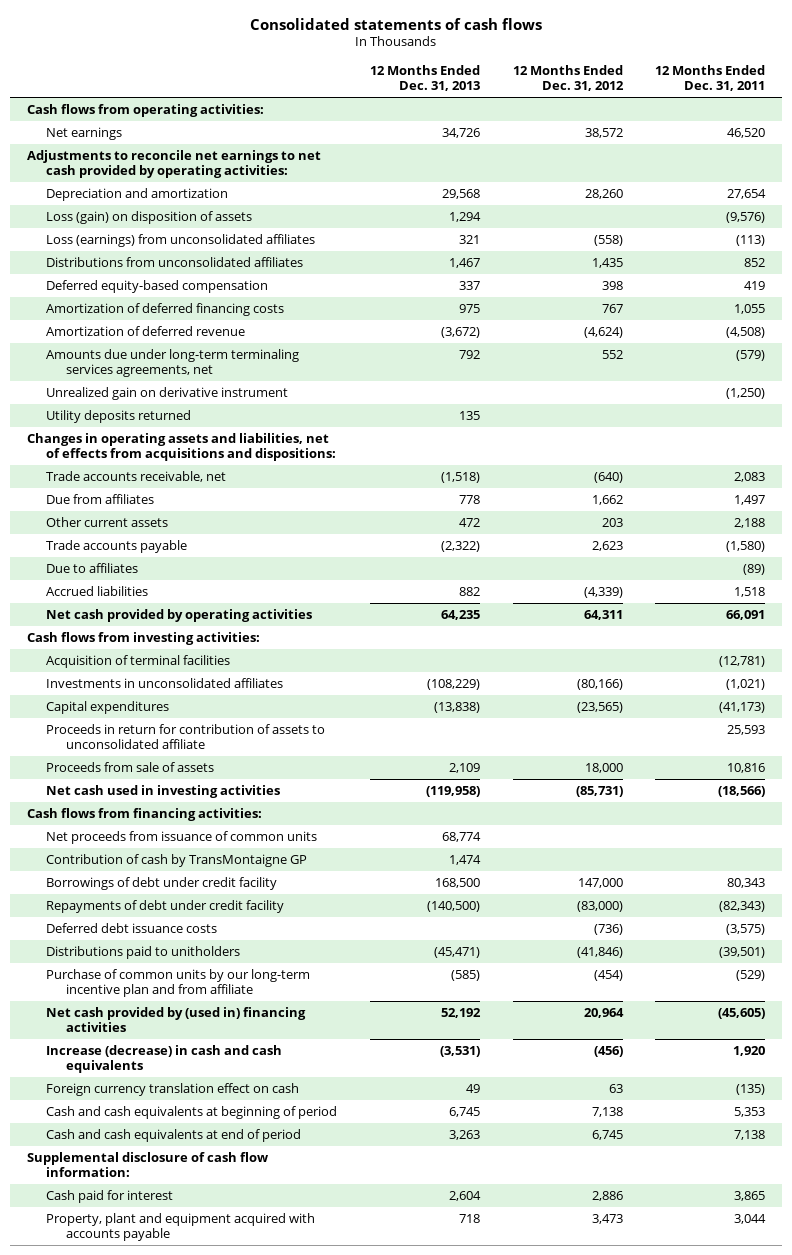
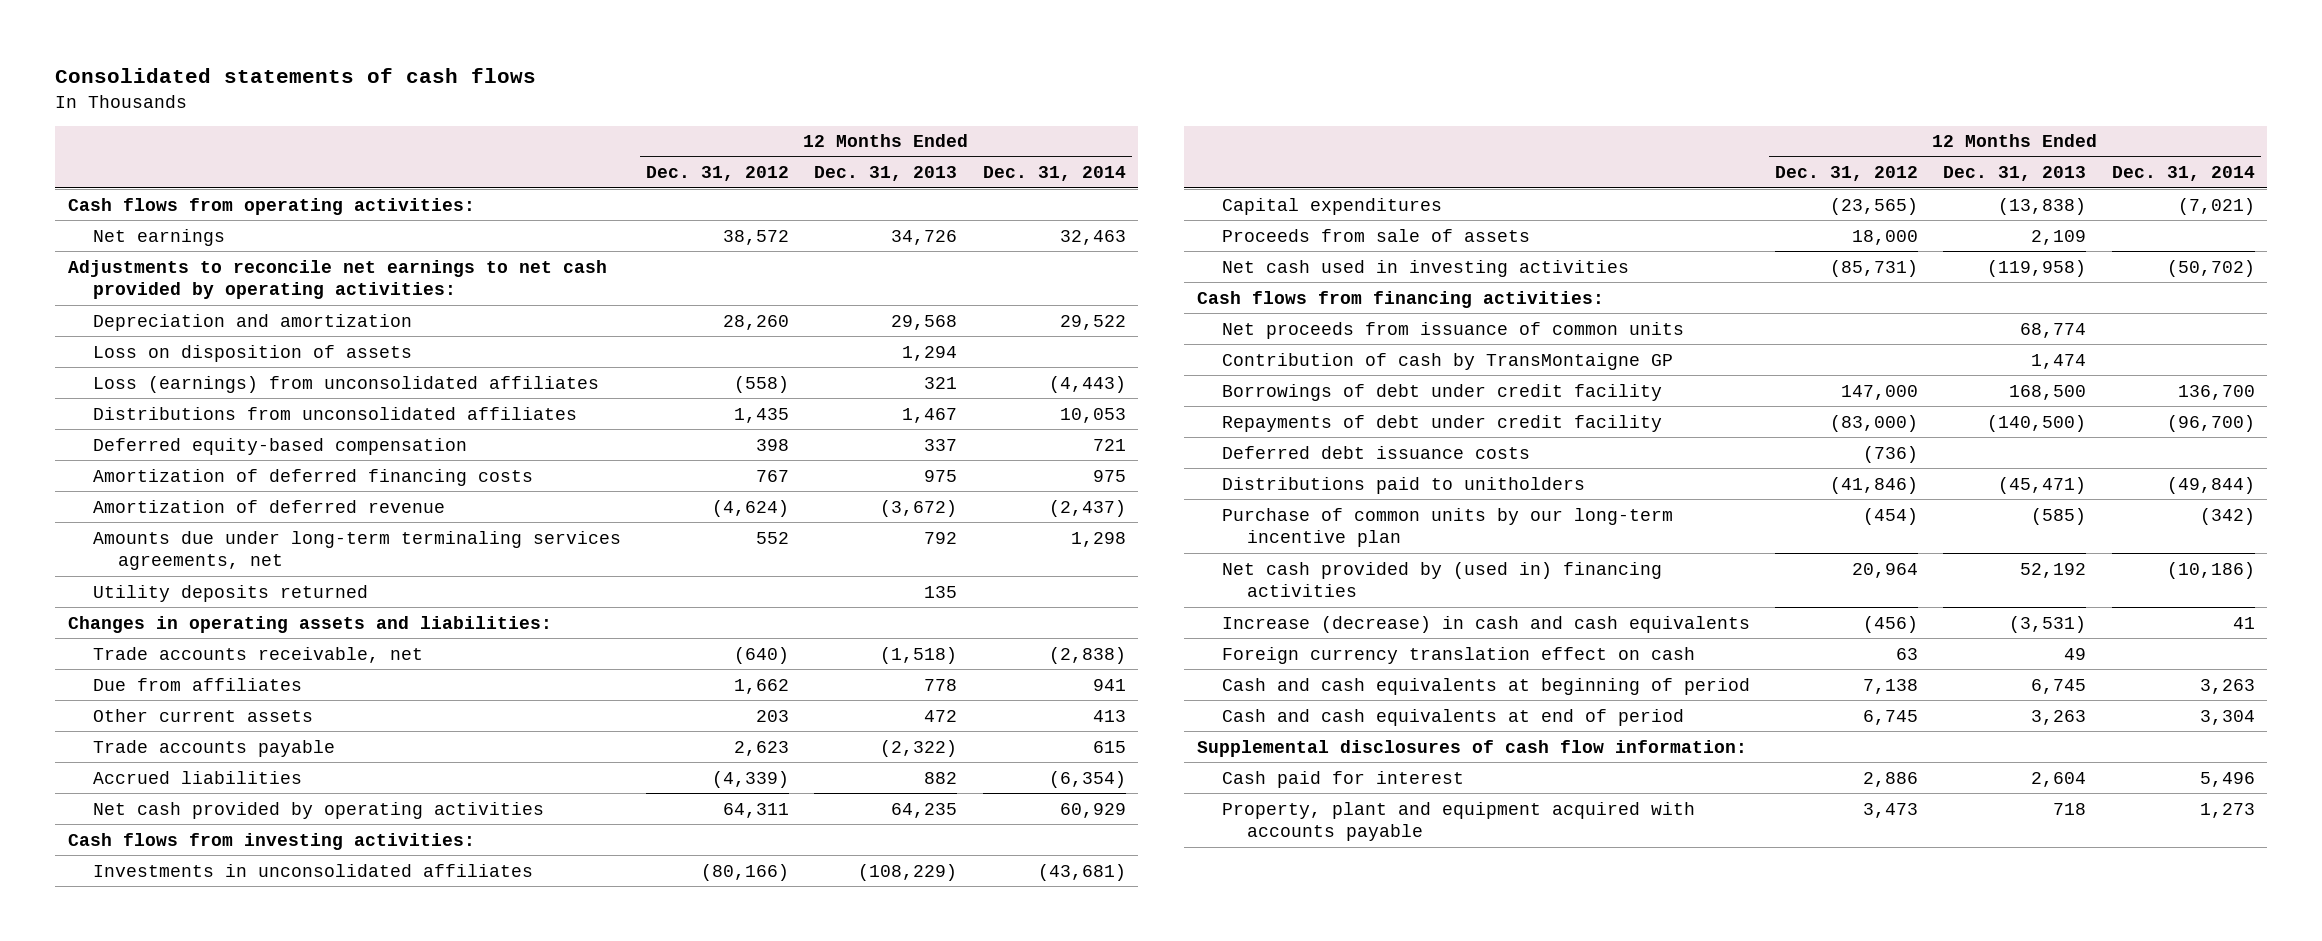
[655,64,766,91] 12 Months Ended Dec. 31, 2011 -> none
none -> [982,166,1126,182] Dec. 31, 2014
[46,210,253,224] Loss (gain) on disposition of assets -> [92,344,412,362] Loss on disposition of assets
[46,386,289,400] Unrealized gain on derivative instrument -> none
[26,432,337,461] Changes in operating assets and liabilities, net of effects from acquisitions and dispositions: -> [67,615,552,633] Changes in operating assets and liabilities:
[46,562,139,573] Due to affiliates -> none
[46,654,231,668] Acquisition of terminal facilities -> none
[46,723,326,749] Proceeds in return for contribution of assets to unconsolidated affiliate -> none
[46,968,311,997] Purchase of common units by our long-term incentive plan and from affiliate -> [1221,507,1673,548] Purchase of common units by our long-term incentive plan
[26,1151,268,1177] Supplemental disclosure of cash flow information: -> [1196,739,1747,757] Supplemental disclosures of cash flow information:

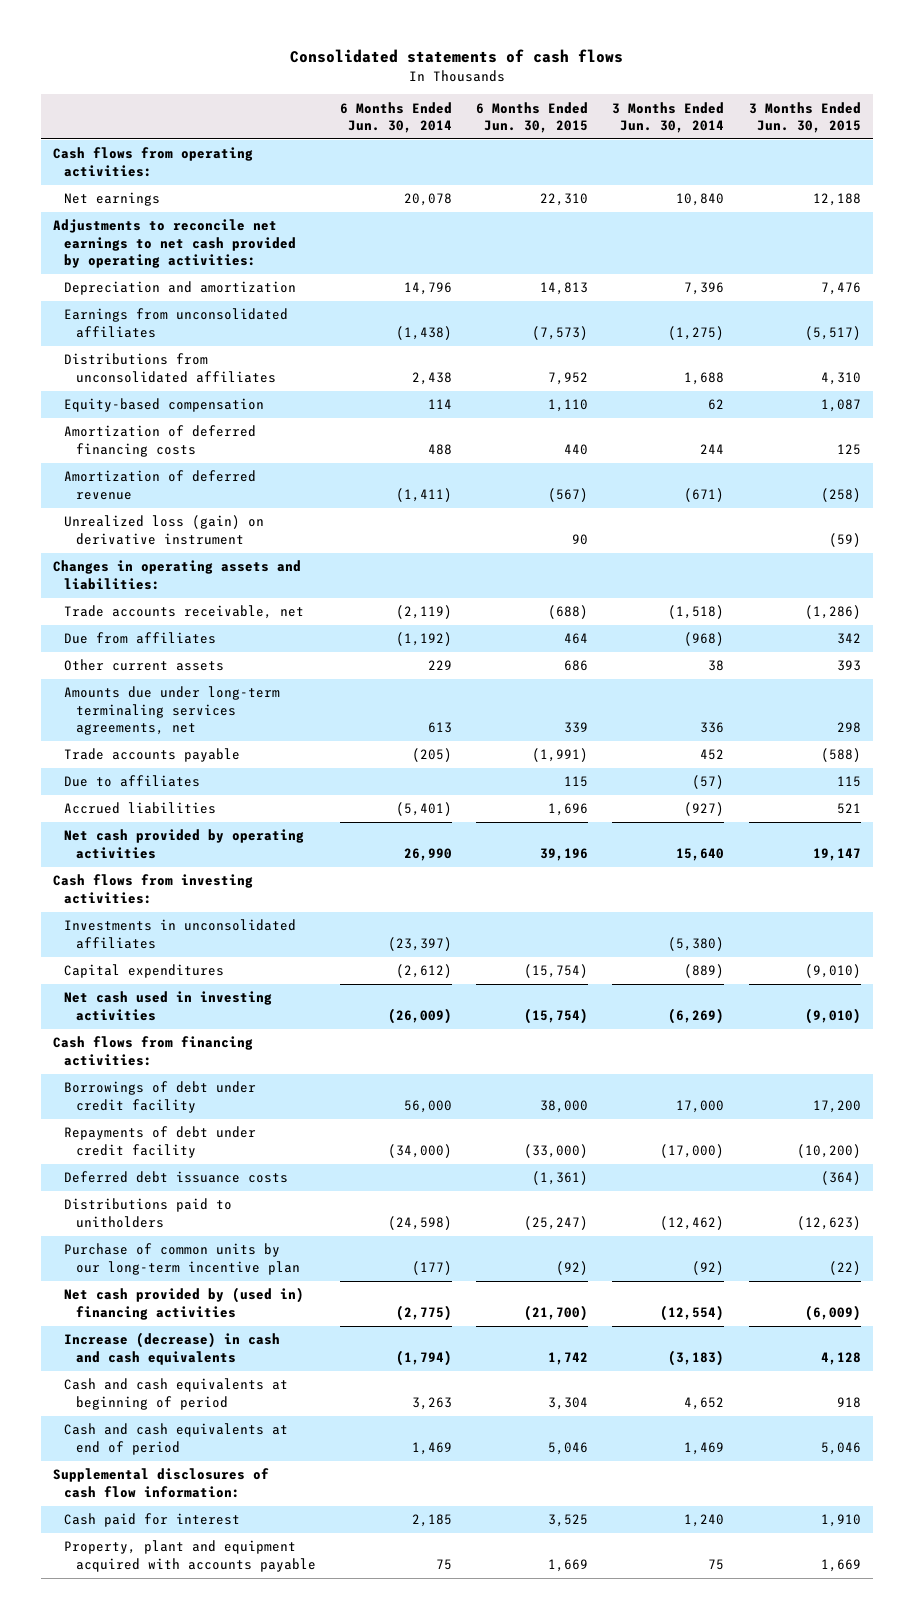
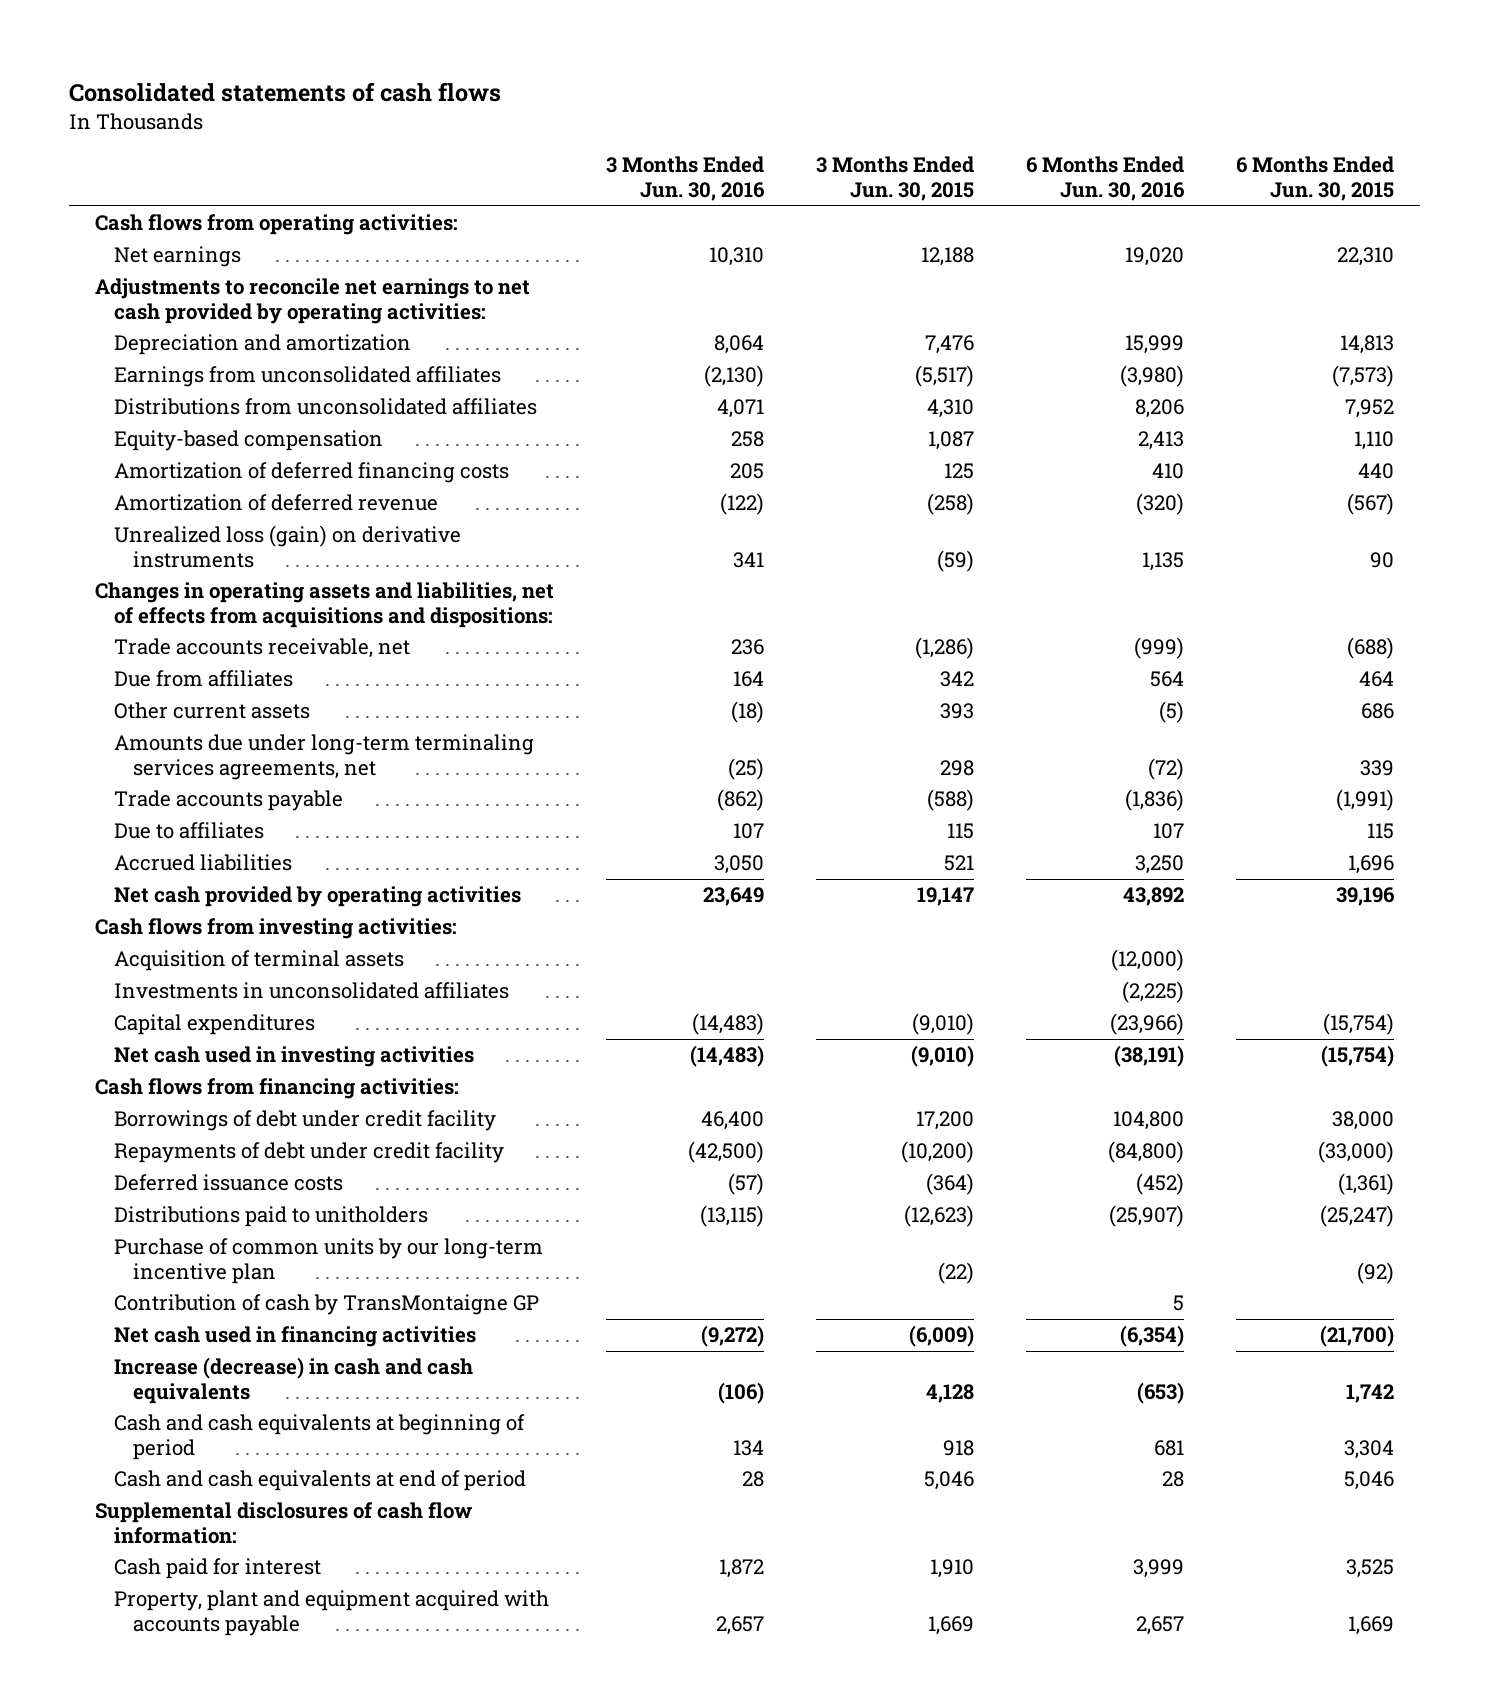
[339,101,452,134] 6 Months Ended Jun. 30, 2014 -> none
[612,101,725,134] 3 Months Ended Jun. 30, 2014 -> none
none -> [605,156,765,202] 3 Months Ended Jun. 30, 2016
none -> [1025,156,1185,202] 6 Months Ended Jun. 30, 2016
[64,515,265,545] Unrealized loss (gain) on derivative instrument -> [114,525,462,568] Unrealized loss (gain) on derivative instruments
[53,560,302,590] Changes in operating assets and liabilities: -> [95,582,555,628] Changes in operating assets and liabilities, net of effects from acquisitions and dispositions:
none -> [114,950,405,972] Acquisition of terminal assets
[64,1171,289,1184] Deferred debt issuance costs -> [114,1174,344,1192] Deferred issuance costs
none -> [114,1294,540,1316] Contribution of cash by TransMontaigne GP
[64,1287,305,1320] Net cash provided by (used in) financing activities -> [114,1326,477,1348] Net cash used in financing activities

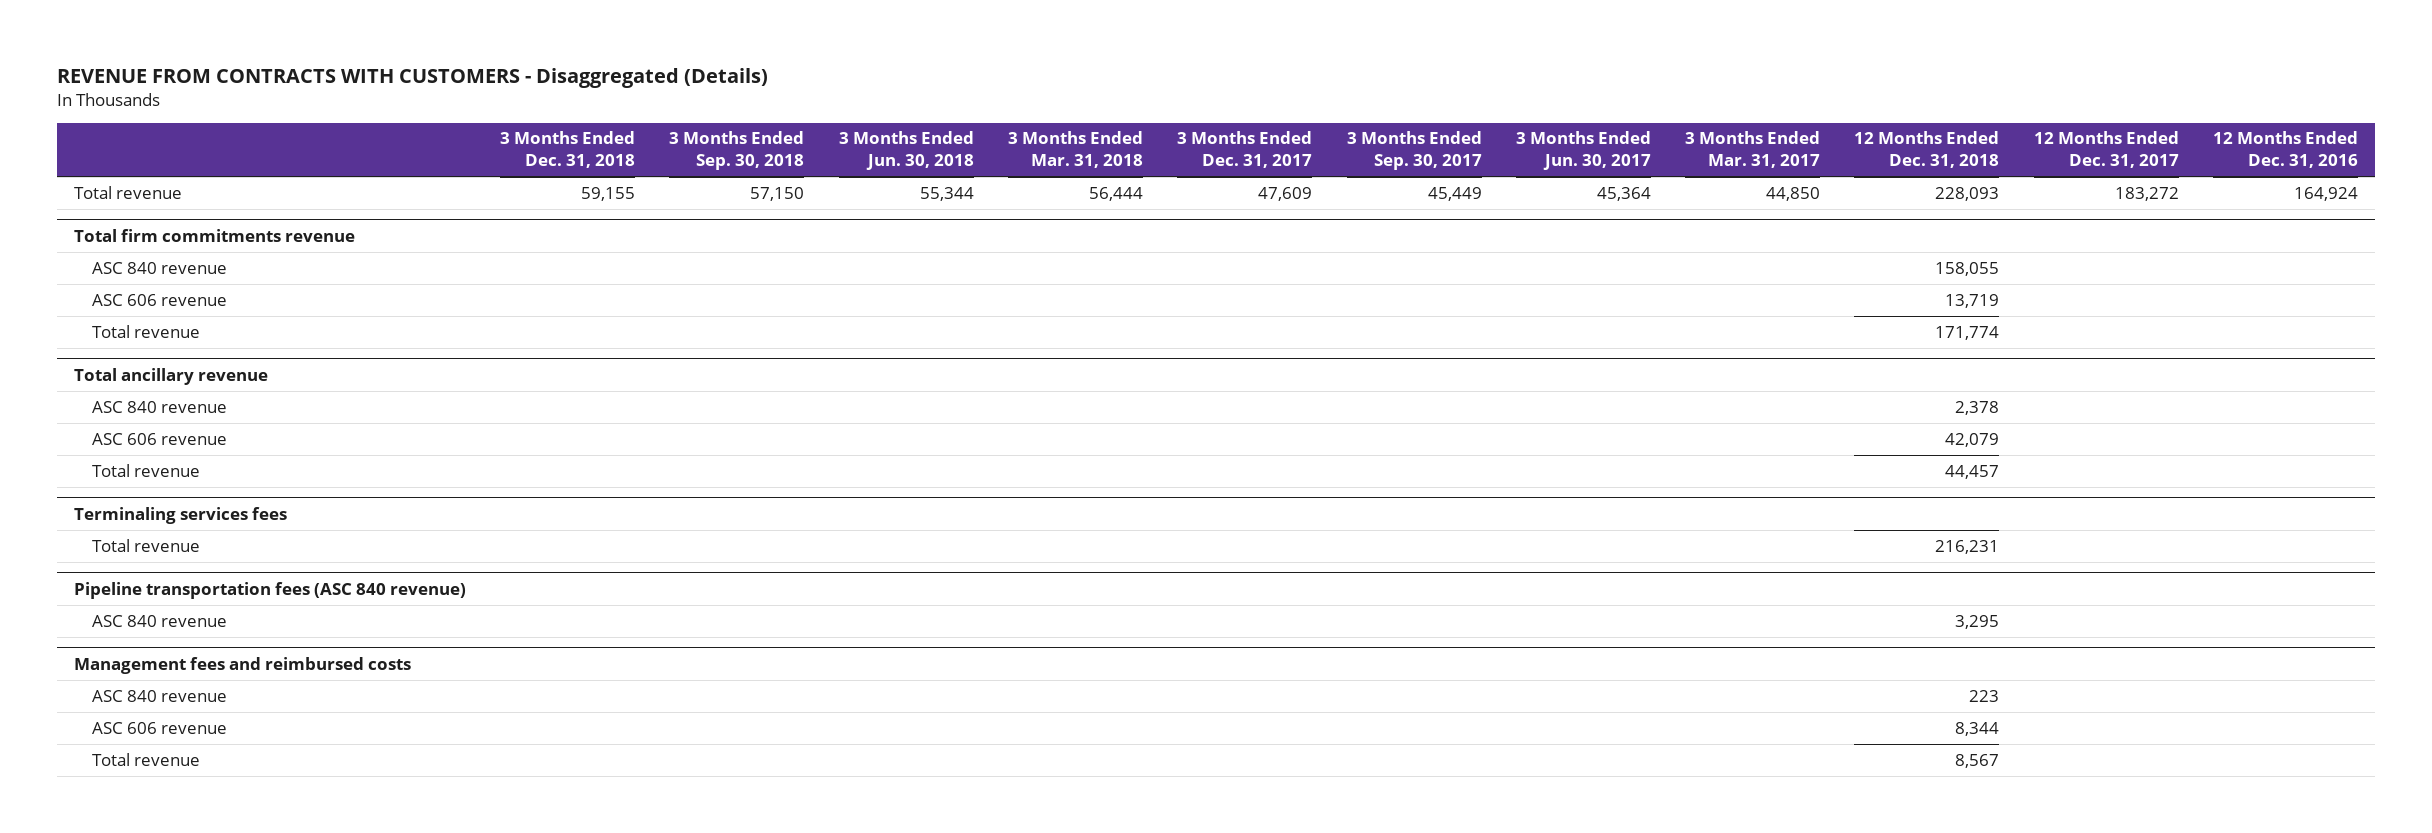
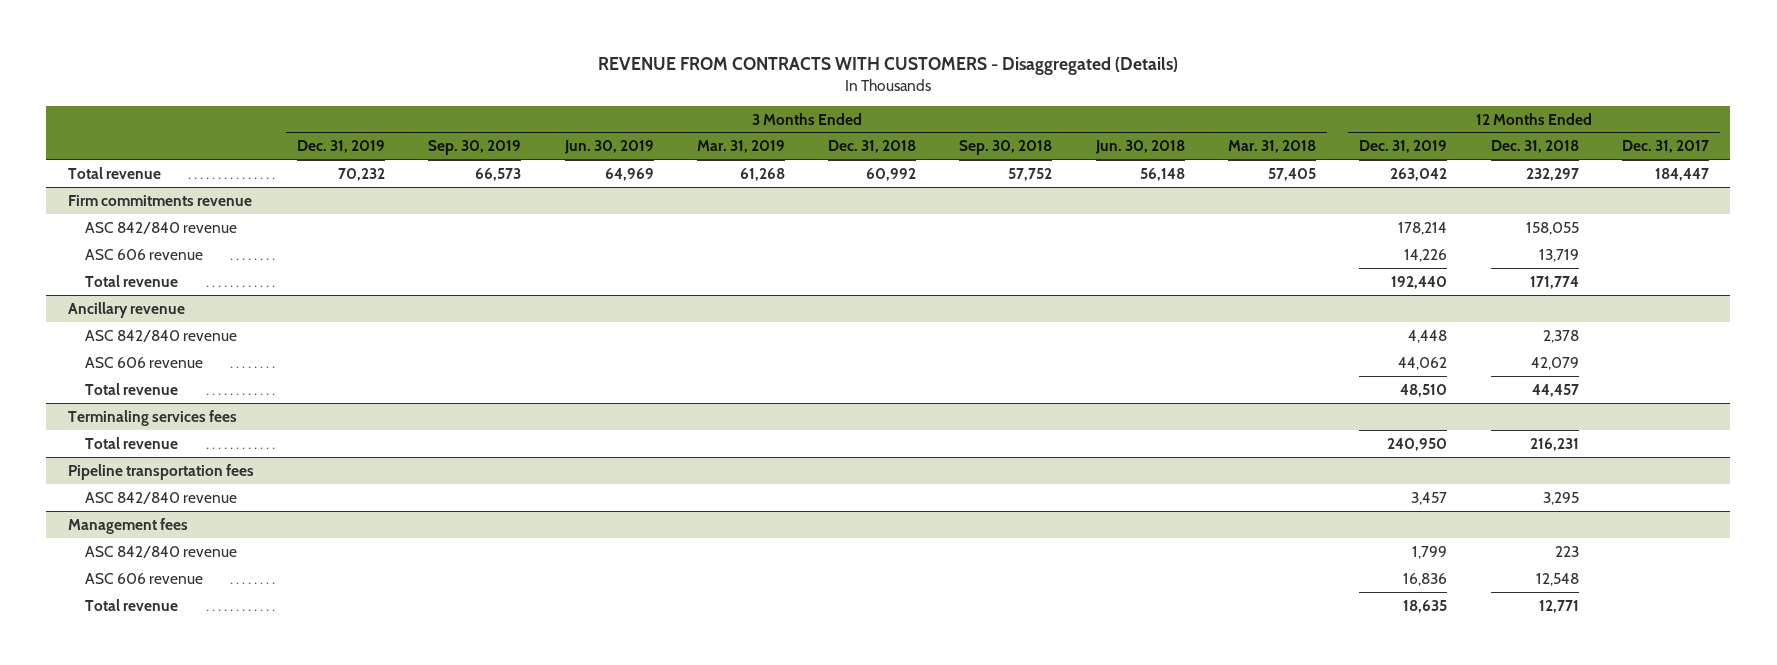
[1177,131,1313,169] 3 Months Ended Dec. 31, 2017 -> none
[1346,131,1482,171] 3 Months Ended Sep. 30, 2017 -> none
[1515,131,1651,171] 3 Months Ended Jun. 30, 2017 -> none
[1685,131,1821,169] 3 Months Ended Mar. 31, 2017 -> none
[2213,131,2359,169] 12 Months Ended Dec. 31, 2016 -> none
none -> [297,140,386,154] Dec. 31, 2019
none -> [428,140,522,156] Sep. 30, 2019
none -> [563,140,654,155] Jun. 30, 2019
none -> [696,140,785,154] Mar. 31, 2019
none -> [1359,140,1448,154] Dec. 31, 2019
[581,186,636,201] 59,155 -> [866,167,917,181] 60,992
[750,186,805,201] 57,150 -> [1008,167,1053,181] 57,752
[919,186,974,201] 55,344 -> [1139,167,1185,181] 56,148
[1089,186,1144,201] 56,444 -> [1268,167,1317,181] 57,405
[1935,186,2000,201] 228,093 -> [1525,167,1579,181] 232,297
[2114,186,2179,201] 183,272 -> [1654,167,1709,181] 184,447
[73,228,355,242] Total firm commitments revenue -> [67,194,252,206] Firm commitments revenue
[91,261,227,274] ASC 840 revenue -> [85,221,238,234] ASC 842/840 revenue
[73,367,268,385] Total ancillary revenue -> [67,301,185,318] Ancillary revenue
[91,400,227,413] ASC 840 revenue -> [85,329,238,342] ASC 842/840 revenue
[73,581,466,599] Pipeline transportation fees (ASC 840 revenue) -> [67,463,254,480] Pipeline transportation fees
[91,614,227,627] ASC 840 revenue -> [85,491,238,504] ASC 842/840 revenue
[73,656,411,674] Management fees and reimbursed costs -> [67,517,188,534] Management fees
[91,689,227,702] ASC 840 revenue -> [85,545,238,558] ASC 842/840 revenue
[1955,721,2000,736] 8,344 -> [1535,572,1579,586] 12,548
[1955,753,2000,768] 8,567 -> [1538,599,1579,613] 12,771

